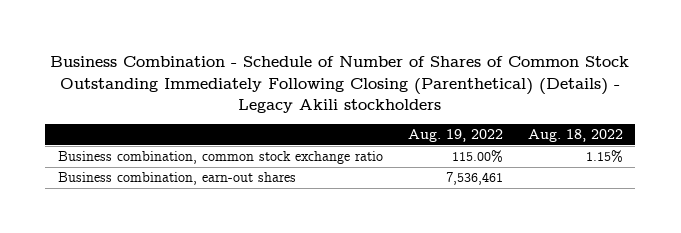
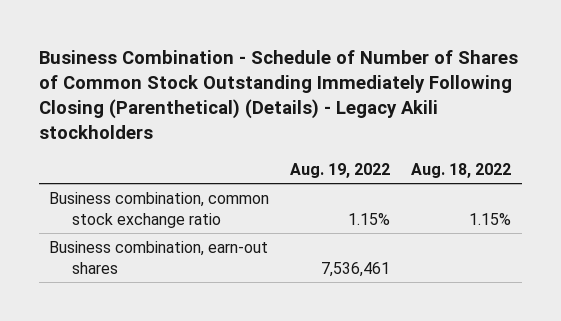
[451,150,503,164] 115.00% -> [348,212,391,225] 1.15%

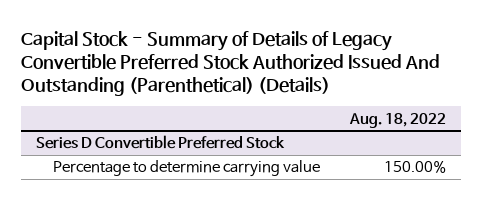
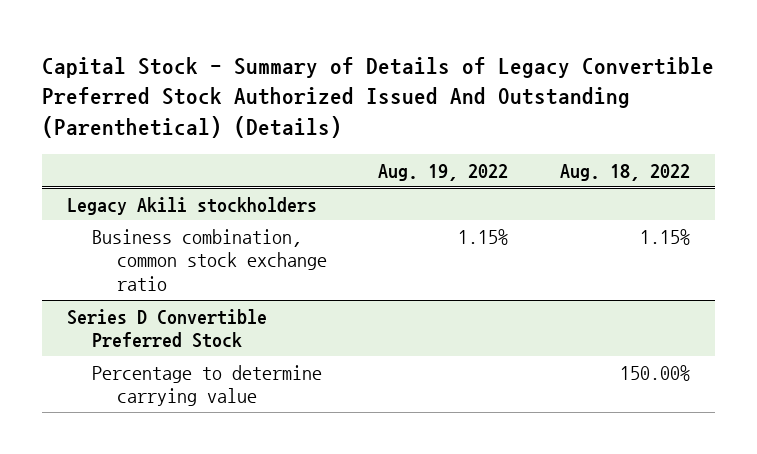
none -> [378,163,509,181] Aug. 19, 2022
none -> [67,196,318,215] Legacy Akili stockholders
none -> [92,228,328,291] Business combination, common stock exchange ratio

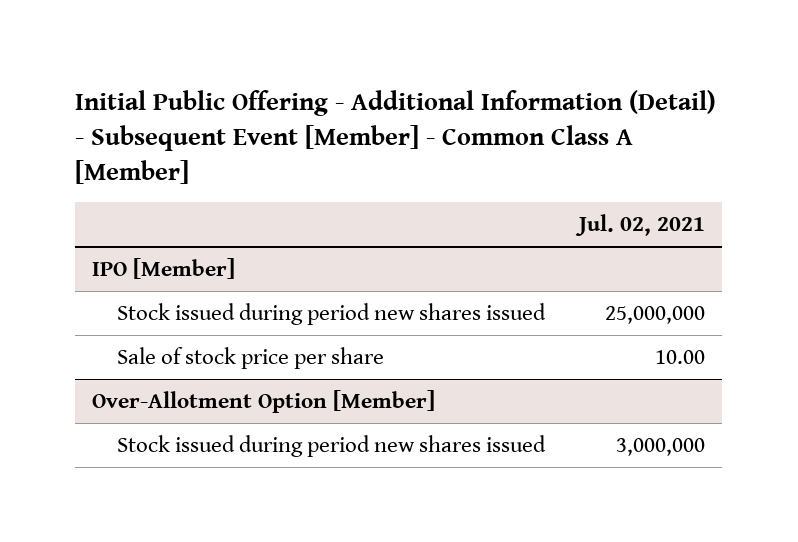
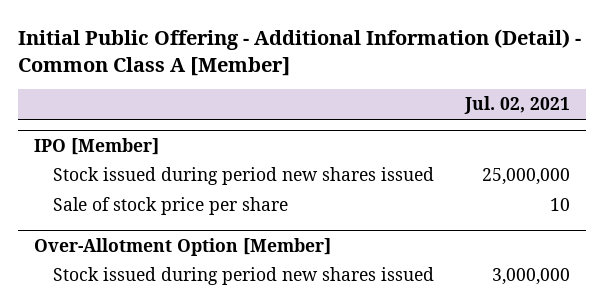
[75,90,717,185] Initial Public Offering - Additional Information (Detail) - Subsequent Event [Member] - Common Class A [Member] -> [17,28,581,76] Initial Public Offering - Additional Information (Detail) - Common Class A [Member]
[655,349,706,364] 10.00 -> [550,198,571,212] 10

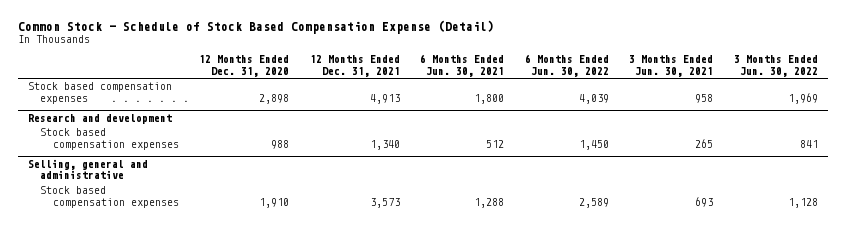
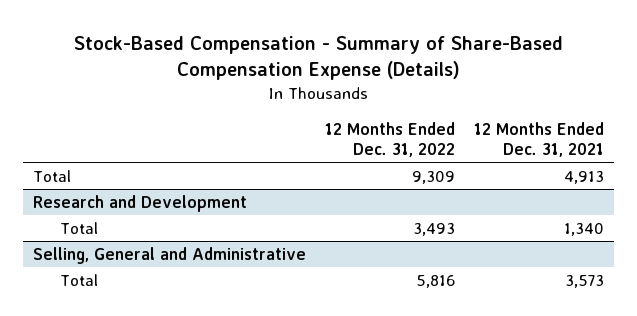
[17,20,494,35] Common Stock - Schedule of Stock Based Compensation Expense (Detail) -> [73,35,563,81] Stock-Based Compensation - Summary of Share-Based Compensation Expense (Details)
[199,55,290,77] 12 Months Ended Dec. 31, 2020 -> none
[420,54,505,77] 6 Months Ended Jun. 30, 2021 -> none
[524,54,609,77] 6 Months Ended Jun. 30, 2022 -> none
[629,55,714,77] 3 Months Ended Jun. 30, 2021 -> none
[733,55,818,77] 3 Months Ended Jun. 30, 2022 -> none
none -> [325,121,456,158] 12 Months Ended Dec. 31, 2022
[27,82,172,104] Stock based compensation expenses -> [33,169,72,182] Total
[27,114,172,125] Research and development -> [33,194,248,212] Research and Development
[40,128,179,150] Stock based compensation expenses -> [59,221,98,234] Total
[27,159,148,180] Selling, general and administrative -> [33,246,307,264] Selling, General and Administrative
[40,186,179,208] Stock based compensation expenses -> [59,273,98,286] Total

